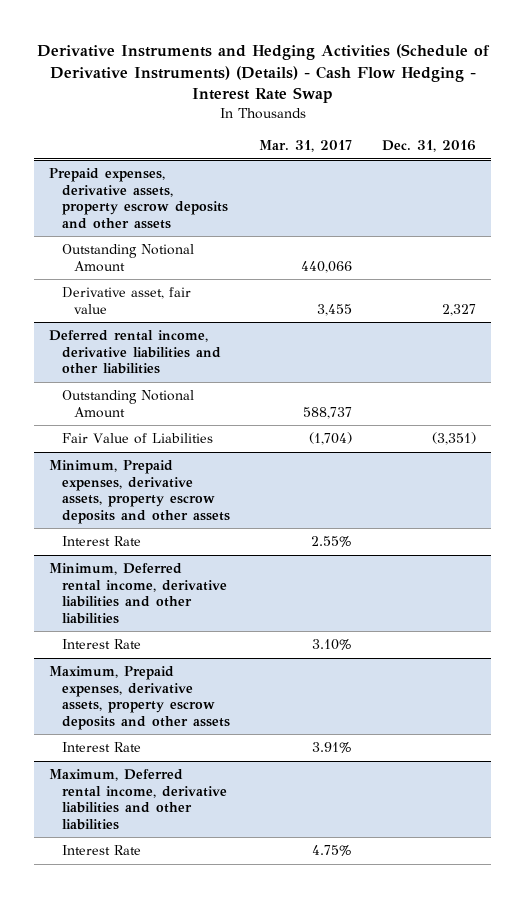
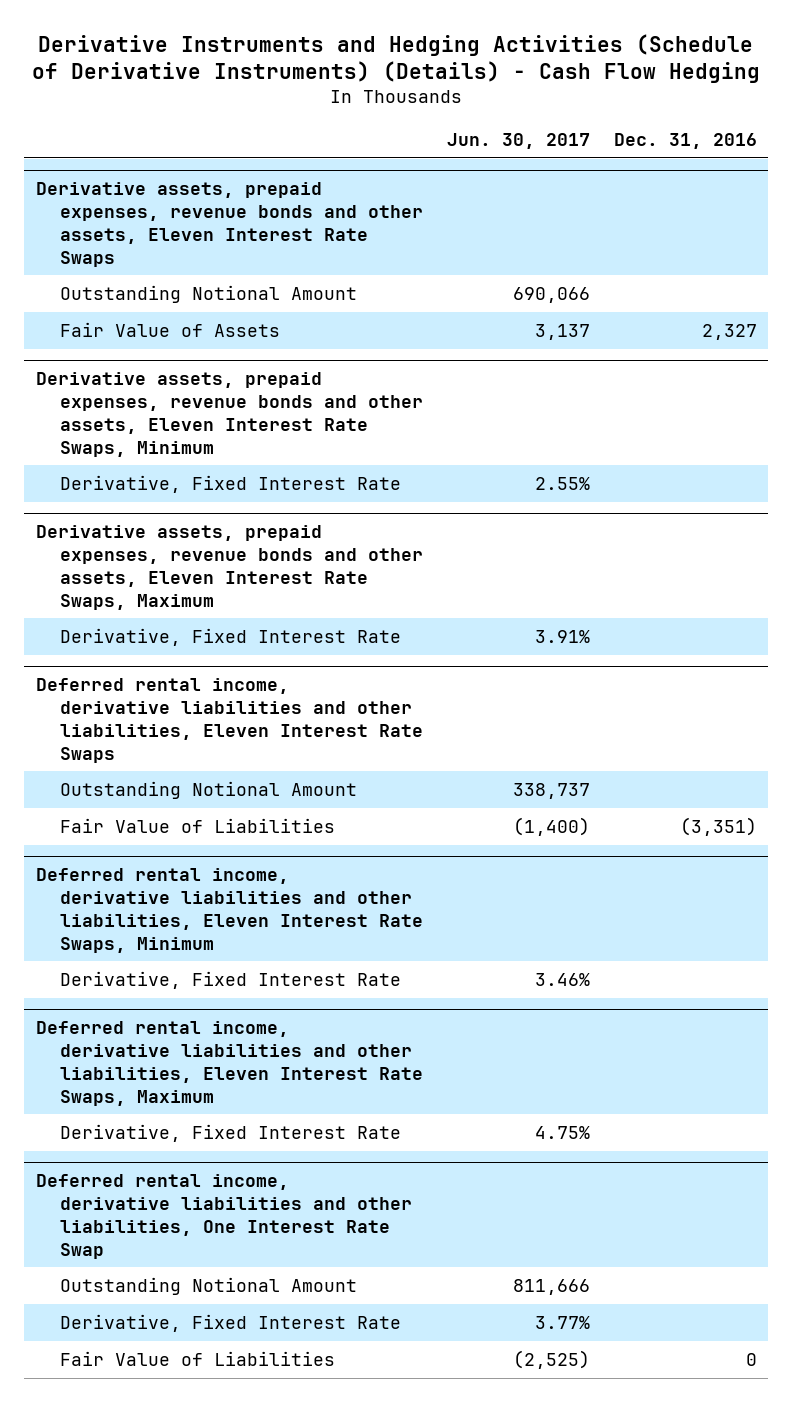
[36,43,490,104] Derivative Instruments and Hedging Activities (Schedule of Derivative Instruments) (Details) - Cash Flow Hedging - Interest Rate Swap -> [32,33,761,84] Derivative Instruments and Hedging Activities (Schedule of Derivative Instruments) (Details) - Cash Flow Hedging
[259,140,353,153] Mar. 31, 2017 -> none
none -> [446,133,590,150] Jun. 30, 2017
[48,168,228,229] Prepaid expenses, derivative assets, property escrow deposits and other assets -> none
[61,244,194,272] Outstanding Notional Amount -> none
[61,287,191,314] Derivative asset, fair value -> none
none -> [35,182,424,267] Derivative assets, prepaid expenses, revenue bonds and other assets, Eleven Interest Rate Swaps
none -> [60,284,358,303] Outstanding Notional Amount
none -> [60,321,281,337] Fair Value of Assets
none -> [35,372,424,457] Derivative assets, prepaid expenses, revenue bonds and other assets, Eleven Interest Rate Swaps, Minimum
none -> [60,474,402,493] Derivative, Fixed Interest Rate
none -> [35,525,424,610] Derivative assets, prepaid expenses, revenue bonds and other assets, Eleven Interest Rate Swaps, Maximum
none -> [60,627,402,646] Derivative, Fixed Interest Rate
[48,330,221,375] Deferred rental income, derivative liabilities and other liabilities -> [35,678,424,763] Deferred rental income, derivative liabilities and other liabilities, Eleven Interest Rate Swaps
[48,460,230,524] Minimum, Prepaid expenses, derivative assets, property escrow deposits and other assets -> none
[61,536,141,547] Interest Rate -> none
[48,666,230,730] Maximum, Prepaid expenses, derivative assets, property escrow deposits and other assets -> none
[61,742,141,753] Interest Rate -> none
[48,563,227,624] Minimum, Deferred rental income, derivative liabilities and other liabilities -> [35,868,424,953] Deferred rental income, derivative liabilities and other liabilities, Eleven Interest Rate Swaps, Minimum
[61,639,141,650] Interest Rate -> [60,970,402,989] Derivative, Fixed Interest Rate
[48,769,227,830] Maximum, Deferred rental income, derivative liabilities and other liabilities -> [35,1021,424,1106] Deferred rental income, derivative liabilities and other liabilities, Eleven Interest Rate Swaps, Maximum
[61,845,141,856] Interest Rate -> [60,1123,402,1142] Derivative, Fixed Interest Rate
none -> [35,1174,413,1259] Deferred rental income, derivative liabilities and other liabilities, One Interest Rate Swap
none -> [60,1276,358,1295] Outstanding Notional Amount
none -> [60,1313,402,1332] Derivative, Fixed Interest Rate
none -> [60,1350,336,1366] Fair Value of Liabilities

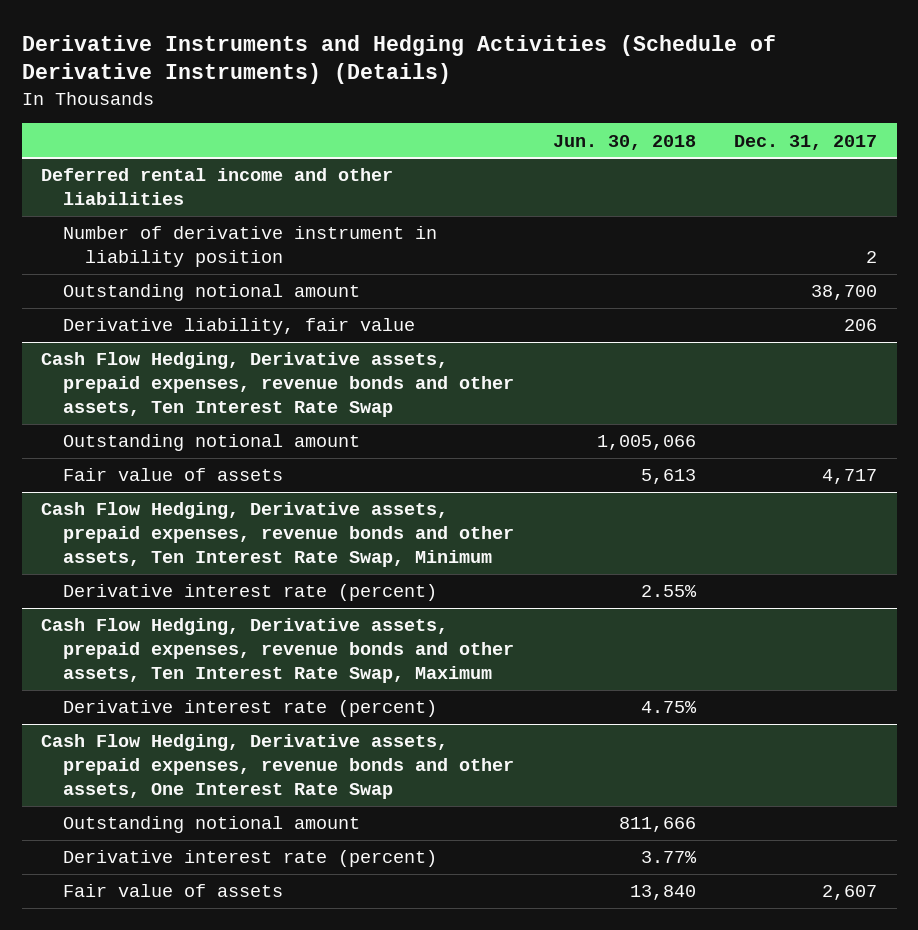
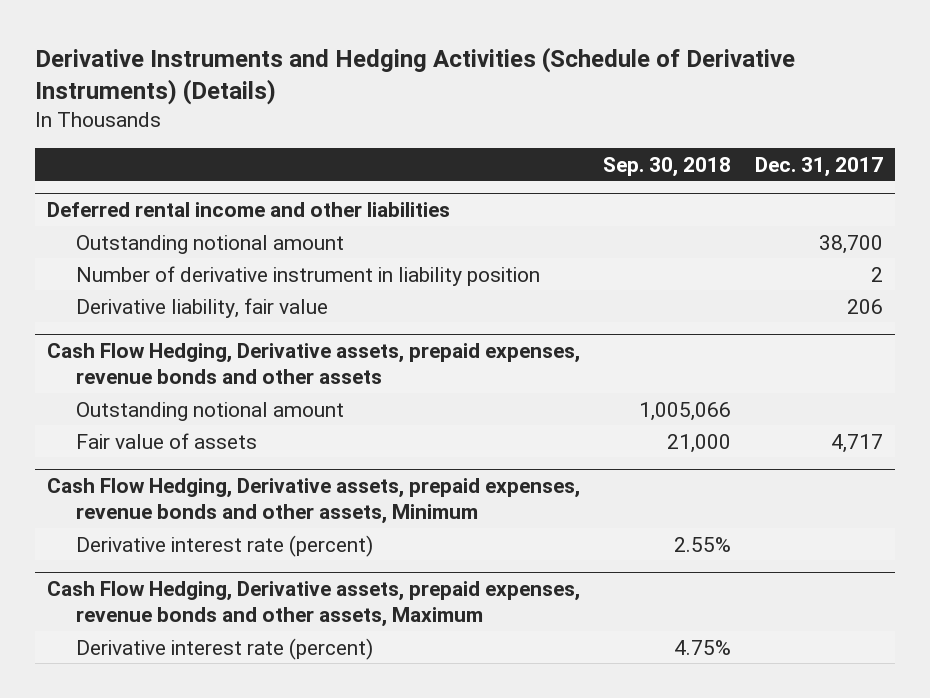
[552,134,696,150] Jun. 30, 2018 -> none
none -> [603,156,732,177] Sep. 30, 2018
[62,226,437,268] Number of derivative instrument in liability position -> [75,265,540,286] Number of derivative instrument in liability position
[40,352,514,418] Cash Flow Hedging, Derivative assets, prepaid expenses, revenue bonds and other assets, Ten Interest Rate Swap -> [46,343,580,385] Cash Flow Hedging, Derivative assets, prepaid expenses, revenue bonds and other assets
[40,502,514,568] Cash Flow Hedging, Derivative assets, prepaid expenses, revenue bonds and other assets, Ten Interest Rate Swap, Minimum -> [46,478,580,525] Cash Flow Hedging, Derivative assets, prepaid expenses, revenue bonds and other assets, Minimum
[40,618,514,684] Cash Flow Hedging, Derivative assets, prepaid expenses, revenue bonds and other assets, Ten Interest Rate Swap, Maximum -> [46,581,580,628] Cash Flow Hedging, Derivative assets, prepaid expenses, revenue bonds and other assets, Maximum
[40,734,514,800] Cash Flow Hedging, Derivative assets, prepaid expenses, revenue bonds and other assets, One Interest Rate Swap -> none
[62,816,360,834] Outstanding notional amount -> none
[62,850,437,868] Derivative interest rate (percent) -> none
[62,884,283,898] Fair value of assets -> none

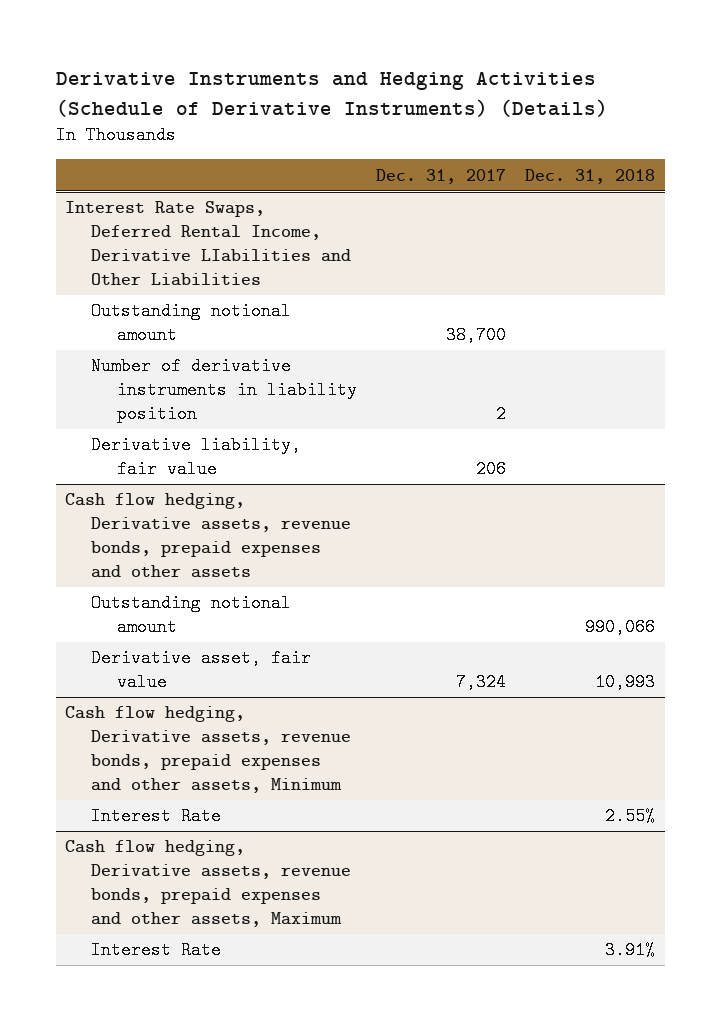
[603,156,732,177] Sep. 30, 2018 -> none
none -> [525,168,656,184] Dec. 31, 2018
[46,202,450,218] Deferred rental income and other liabilities -> [65,201,352,286] Interest Rate Swaps, Deferred Rental Income, Derivative LIabilities and Other Liabilities
[75,265,540,286] Number of derivative instrument in liability position -> [91,357,357,424] Number of derivative instruments in liability position
[46,343,580,385] Cash Flow Hedging, Derivative assets, prepaid expenses, revenue bonds and other assets -> [65,493,352,578] Cash flow hedging, Derivative assets, revenue bonds, prepaid expenses and other assets
[75,432,257,449] Fair value of assets -> [91,649,312,692] Derivative asset, fair value
[831,433,884,453] 4,717 -> [456,673,507,692] 7,324
[46,478,580,525] Cash Flow Hedging, Derivative assets, prepaid expenses, revenue bonds and other assets, Minimum -> [65,706,352,793] Cash flow hedging, Derivative assets, revenue bonds, prepaid expenses and other assets, Minimum
[75,534,373,557] Derivative interest rate (percent) -> [91,807,222,826] Interest Rate
[46,581,580,628] Cash Flow Hedging, Derivative assets, prepaid expenses, revenue bonds and other assets, Maximum -> [65,840,352,927] Cash flow hedging, Derivative assets, revenue bonds, prepaid expenses and other assets, Maximum
[75,637,373,660] Derivative interest rate (percent) -> [91,941,222,960] Interest Rate

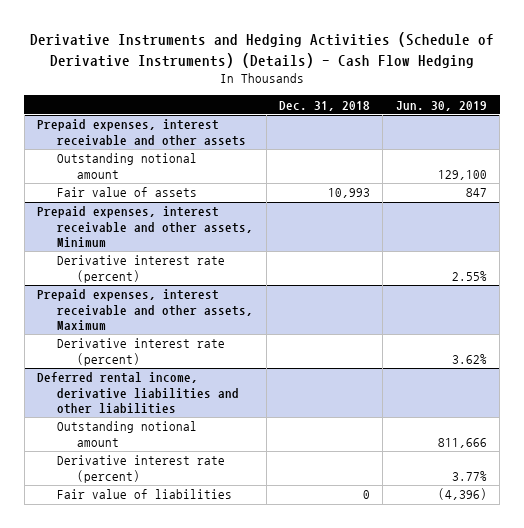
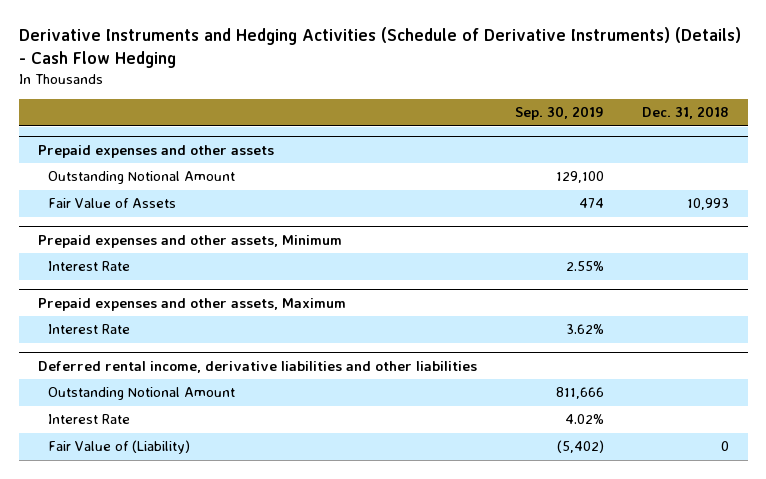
[395,100,487,111] Jun. 30, 2019 -> none
none -> [514,106,604,121] Sep. 30, 2019
[37,119,247,146] Prepaid expenses, interest receivable and other assets -> [37,144,274,158] Prepaid expenses and other assets
[57,153,198,179] Outstanding notional amount -> [48,171,236,185] Outstanding Notional Amount
[57,187,198,198] Fair value of assets -> [48,198,177,209] Fair Value of Assets
[37,206,254,248] Prepaid expenses, interest receivable and other assets, Minimum -> [37,234,342,248] Prepaid expenses and other assets, Minimum
[57,255,226,283] Derivative interest rate (percent) -> [48,261,131,272] Interest Rate
[37,289,254,331] Prepaid expenses, interest receivable and other assets, Maximum -> [37,297,346,311] Prepaid expenses and other assets, Maximum
[57,338,226,366] Derivative interest rate (percent) -> [48,324,131,335] Interest Rate
[57,421,198,447] Outstanding notional amount -> [48,387,236,401] Outstanding Notional Amount
[57,455,226,483] Derivative interest rate (percent) -> [48,414,131,425] Interest Rate
[57,489,233,500] Fair value of liabilities -> [48,440,191,455] Fair Value of (Liability)

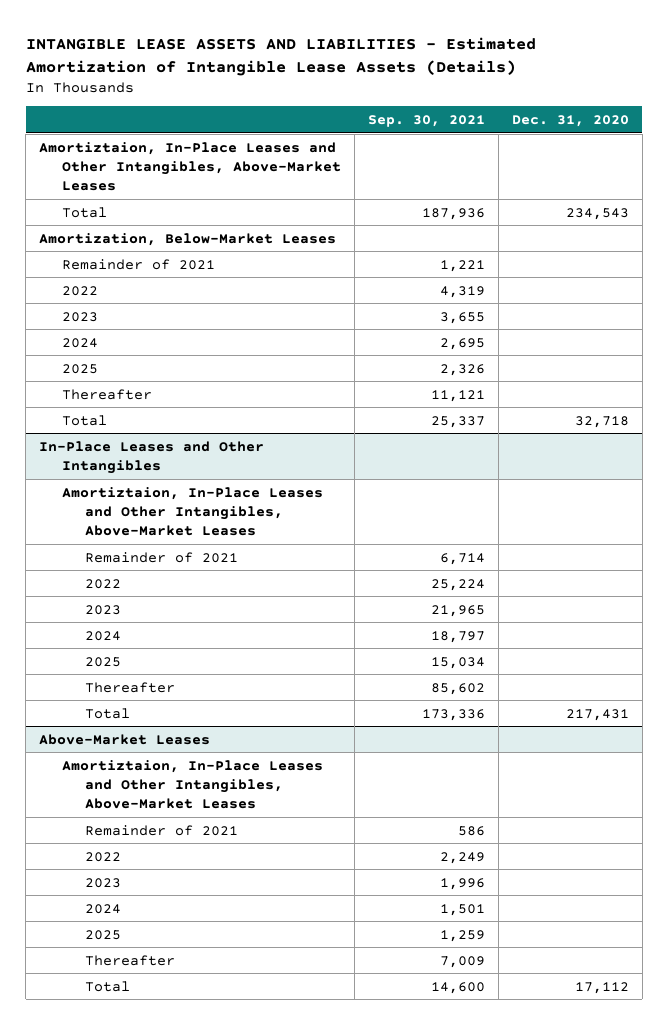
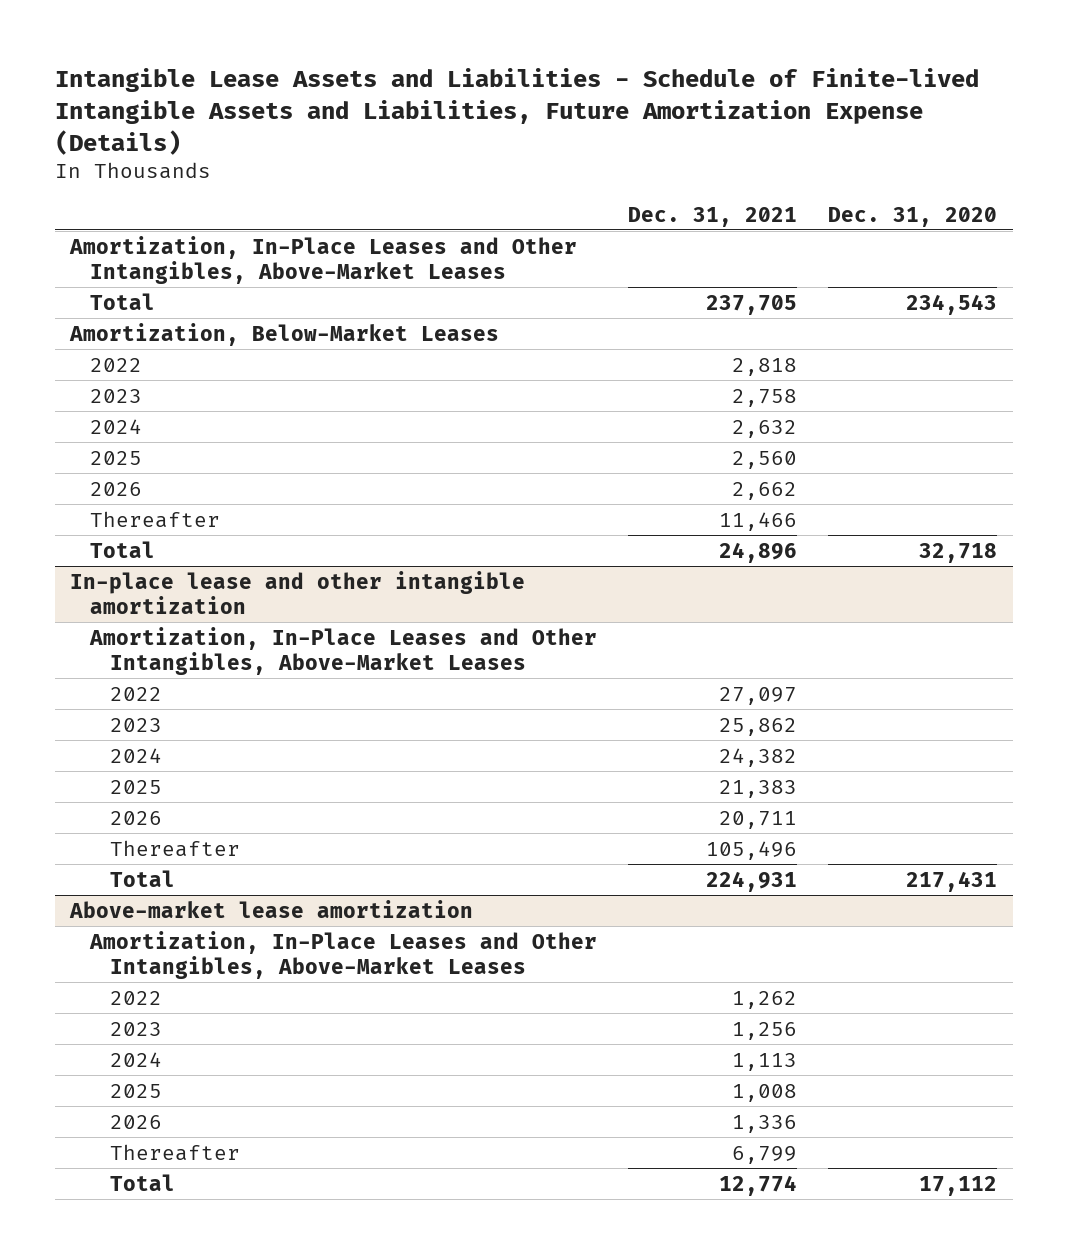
[25,36,536,76] INTANGIBLE LEASE ASSETS AND LIABILITIES - Estimated Amortization of Intangible Lease Assets (Details) -> [54,67,979,155] Intangible Lease Assets and Liabilities - Schedule of Finite-lived Intangible Assets and Liabilities, Future Amortization Expense (Details)
[367,114,485,127] Sep. 30, 2021 -> none
none -> [627,206,797,227] Dec. 31, 2021
[39,141,342,191] Amortiztaion, In-Place Leases and Other Intangibles, Above-Market Leases -> [69,235,578,284] Amortization, In-Place Leases and Other Intangibles, Above-Market Leases
[62,258,216,270] Remainder of 2021 -> none
none -> [89,481,142,496] 2026
[84,551,238,563] Remainder of 2021 -> none
[39,440,265,474] In-Place Leases and Other Intangibles -> [70,570,526,614] In-place lease and other intangible amortization
[62,486,324,536] Amortiztaion, In-Place Leases and Other Intangibles, Above-Market Leases -> [88,626,597,675] Amortization, In-Place Leases and Other Intangibles, Above-Market Leases
none -> [109,810,162,825] 2026
[84,824,238,836] Remainder of 2021 -> none
[39,733,211,745] Above-Market Leases -> [69,899,474,918] Above-market lease amortization
[62,759,324,809] Amortiztaion, In-Place Leases and Other Intangibles, Above-Market Leases -> [88,930,597,979] Amortization, In-Place Leases and Other Intangibles, Above-Market Leases
none -> [109,1114,162,1129] 2026

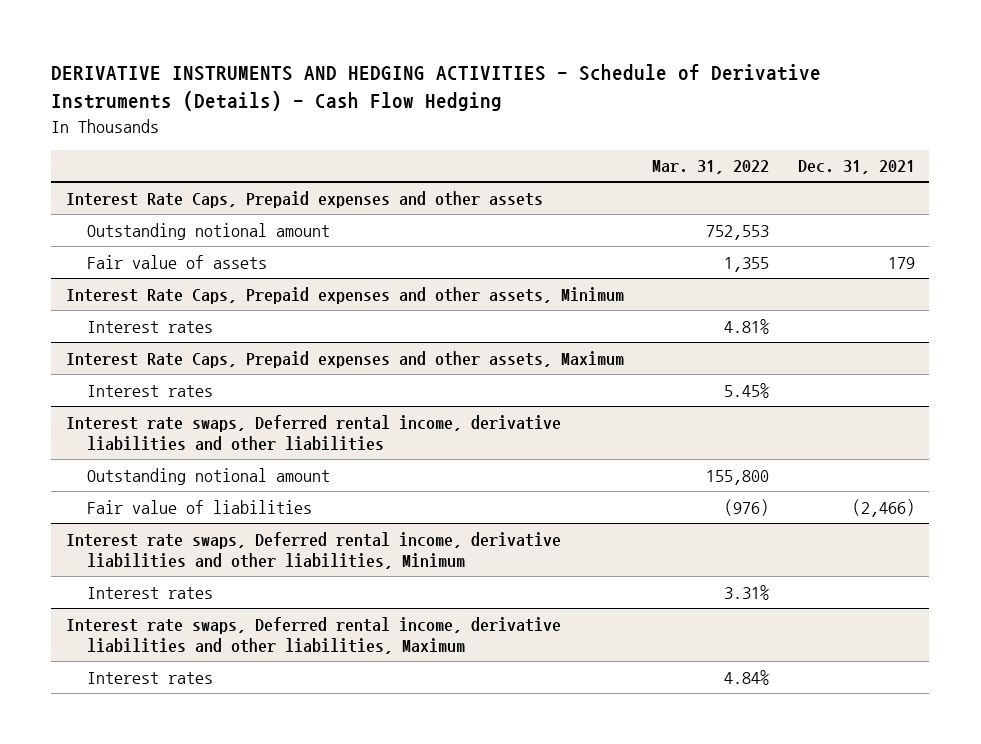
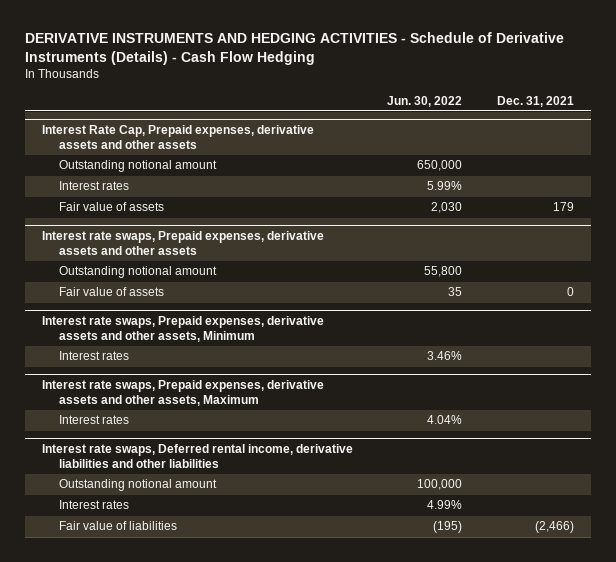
[652,160,770,175] Mar. 31, 2022 -> none
none -> [387,95,463,107] Jun. 30, 2022
[65,190,543,208] Interest Rate Caps, Prepaid expenses and other assets -> [42,125,315,150] Interest Rate Cap, Prepaid expenses, derivative assets and other assets
none -> [59,181,130,191] Interest rates
none -> [42,231,325,256] Interest rate swaps, Prepaid expenses, derivative assets and other assets
none -> [59,266,218,279] Outstanding notional amount
none -> [59,287,165,297] Fair value of assets
[65,286,624,304] Interest Rate Caps, Prepaid expenses and other assets, Minimum -> [42,316,325,343] Interest rate swaps, Prepaid expenses, derivative assets and other assets, Minimum
[65,350,624,368] Interest Rate Caps, Prepaid expenses and other assets, Maximum -> [42,380,325,407] Interest rate swaps, Prepaid expenses, derivative assets and other assets, Maximum
none -> [59,500,130,510] Interest rates
[65,531,561,569] Interest rate swaps, Deferred rental income, derivative liabilities and other liabilities, Minimum -> none
[86,586,213,599] Interest rates -> none
[65,616,561,654] Interest rate swaps, Deferred rental income, derivative liabilities and other liabilities, Maximum -> none
[86,671,213,684] Interest rates -> none

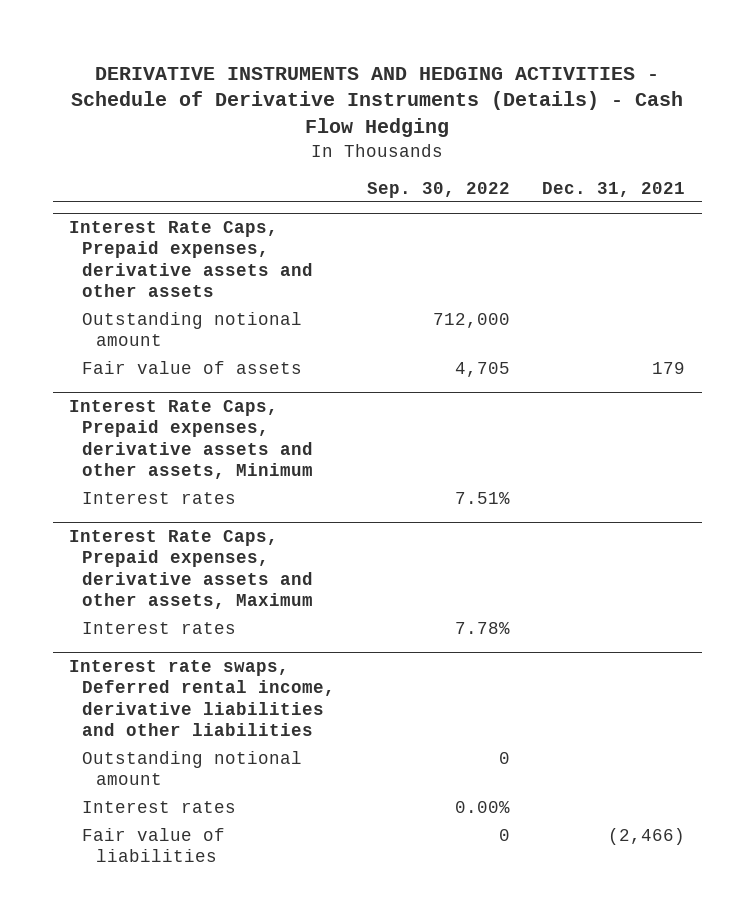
[387,95,463,107] Jun. 30, 2022 -> none
none -> [367,181,511,198] Sep. 30, 2022
[42,125,315,150] Interest Rate Cap, Prepaid expenses, derivative assets and other assets -> [68,221,314,297] Interest Rate Caps, Prepaid expenses, derivative assets and other assets
[59,181,130,191] Interest rates -> none
[42,231,325,256] Interest rate swaps, Prepaid expenses, derivative assets and other assets -> none
[59,266,218,279] Outstanding notional amount -> none
[59,287,165,297] Fair value of assets -> none
[42,316,325,343] Interest rate swaps, Prepaid expenses, derivative assets and other assets, Minimum -> [68,400,314,479] Interest Rate Caps, Prepaid expenses, derivative assets and other assets, Minimum
[42,380,325,407] Interest rate swaps, Prepaid expenses, derivative assets and other assets, Maximum -> [68,530,314,609] Interest Rate Caps, Prepaid expenses, derivative assets and other assets, Maximum

